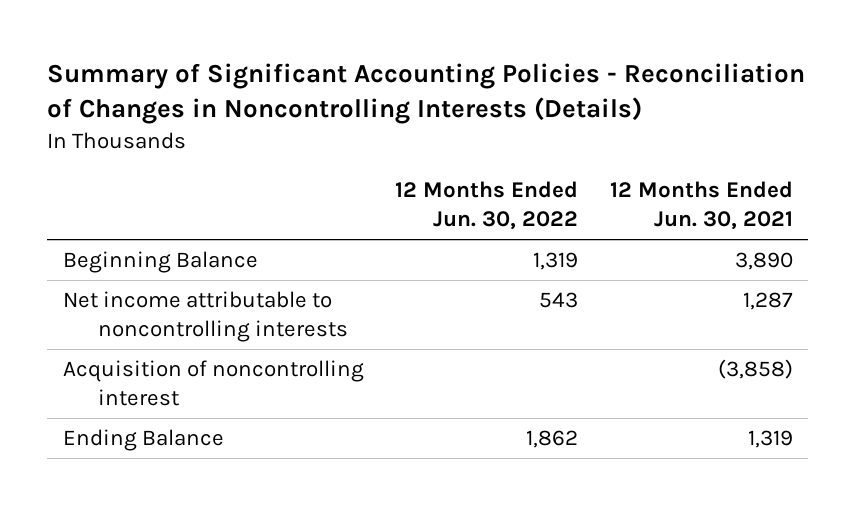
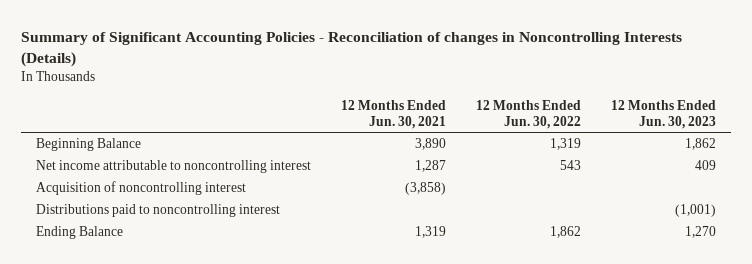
[47,63,806,125] Summary of Significant Accounting Policies - Reconciliation of Changes in Noncontrolling Interests (Details) -> [20,31,682,67] Summary of Significant Accounting Policies - Reconciliation of changes in Noncontrolling Interests (Details)
none -> [611,99,717,129] 12 Months Ended Jun. 30, 2023
[62,291,349,343] Net income attributable to noncontrolling interests -> [35,160,311,174] Net income attributable to noncontrolling interest
none -> [35,204,280,218] Distributions paid to noncontrolling interest

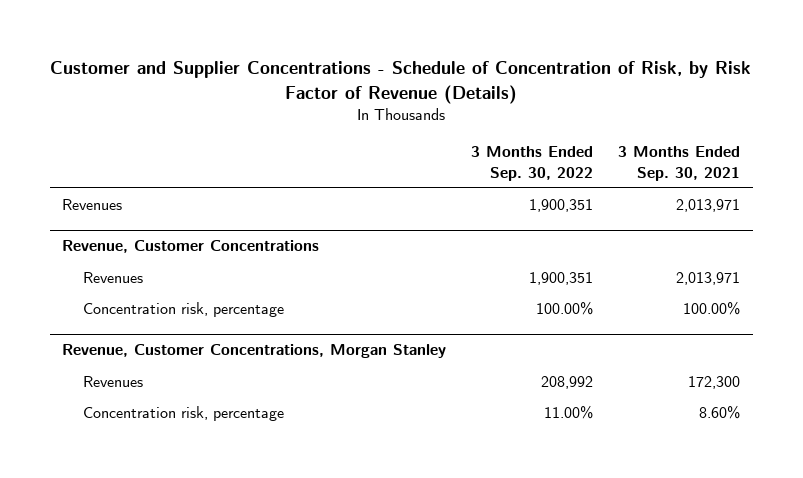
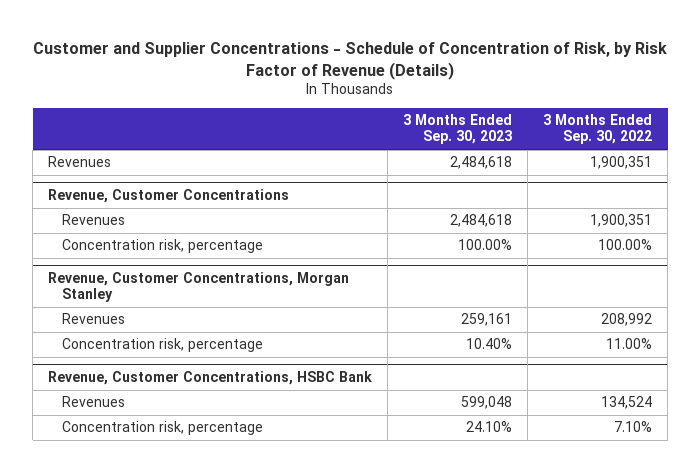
[618,146,741,181] 3 Months Ended Sep. 30, 2021 -> none
none -> [403,114,513,145] 3 Months Ended Sep. 30, 2023
none -> [48,371,373,386] Revenue, Customer Concentrations, HSBC Bank
none -> [62,396,126,408] Revenues
none -> [62,421,264,436] Concentration risk, percentage

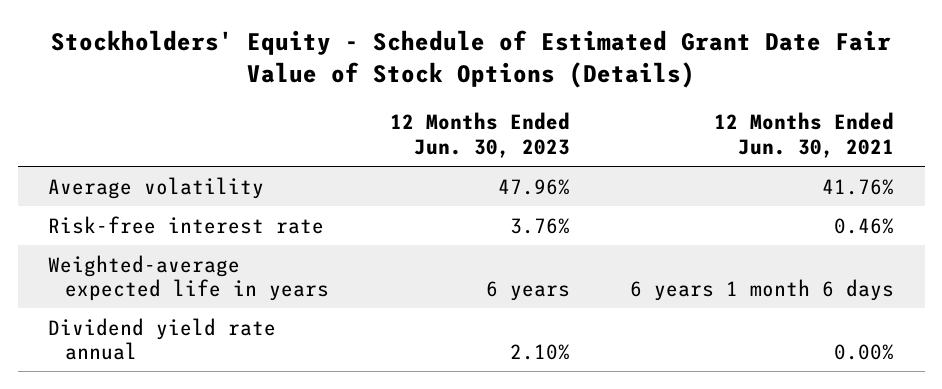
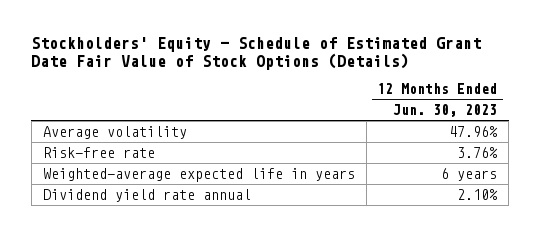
[714,112,895,158] 12 Months Ended Jun. 30, 2021 -> none
[47,215,324,234] Risk-free interest rate -> [42,146,155,158] Risk-free rate

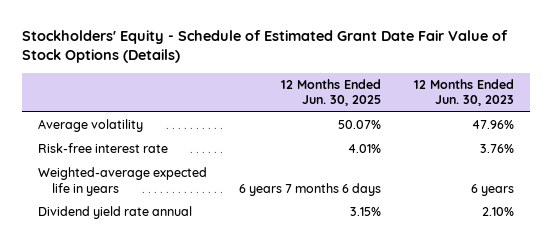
none -> [281,78,382,107] 12 Months Ended Jun. 30, 2025
[42,146,155,158] Risk-free rate -> [37,143,168,154] Risk-free interest rate

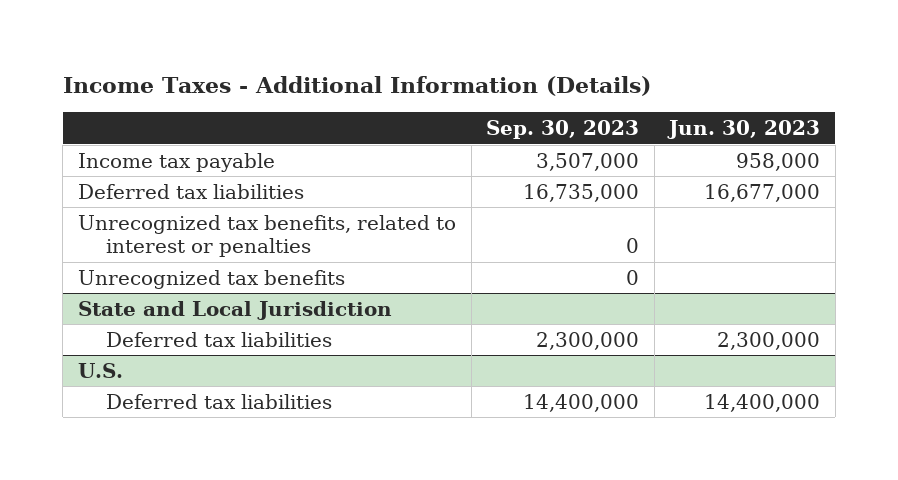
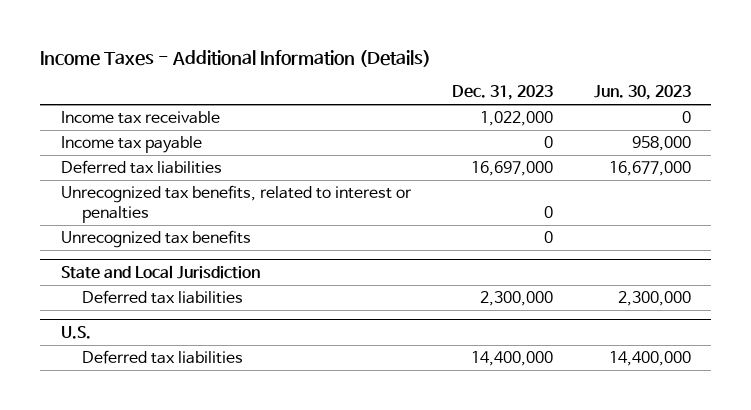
[486,119,640,139] Sep. 30, 2023 -> none
none -> [451,85,553,101] Dec. 31, 2023
none -> [60,111,220,125] Income tax receivable

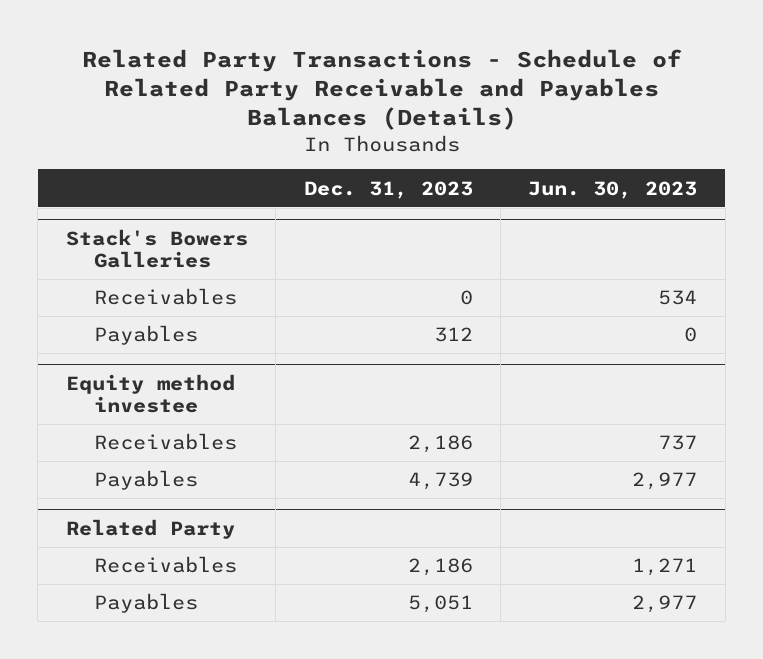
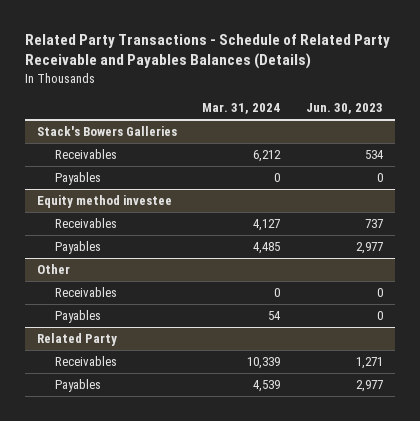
[303,180,473,199] Dec. 31, 2023 -> none
none -> [202,103,281,115] Mar. 31, 2024
none -> [37,264,71,275] Other
none -> [54,287,117,298] Receivables
none -> [54,310,101,324] Payables

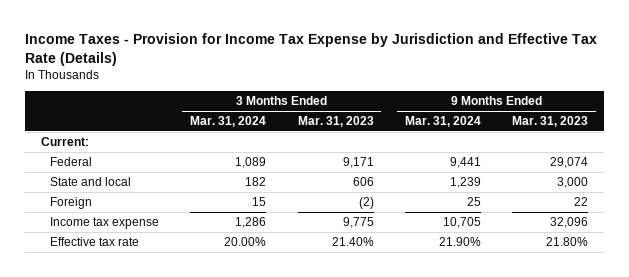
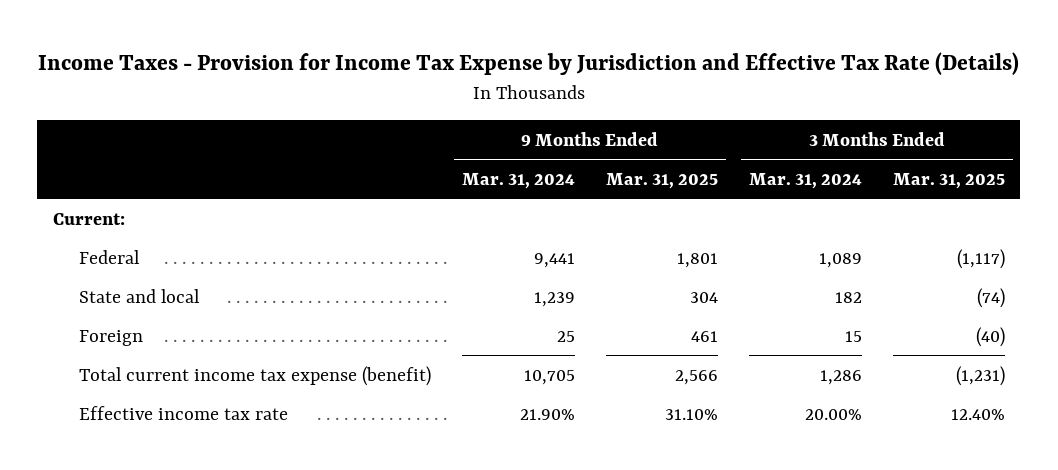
[297,116,374,128] Mar. 31, 2023 -> none
[512,116,589,128] Mar. 31, 2023 -> none
none -> [605,172,718,189] Mar. 31, 2025
none -> [892,172,1005,189] Mar. 31, 2025
[50,217,160,230] Income tax expense -> [79,365,432,386] Total current income tax expense (benefit)
[50,237,140,247] Effective tax rate -> [79,405,289,420] Effective income tax rate

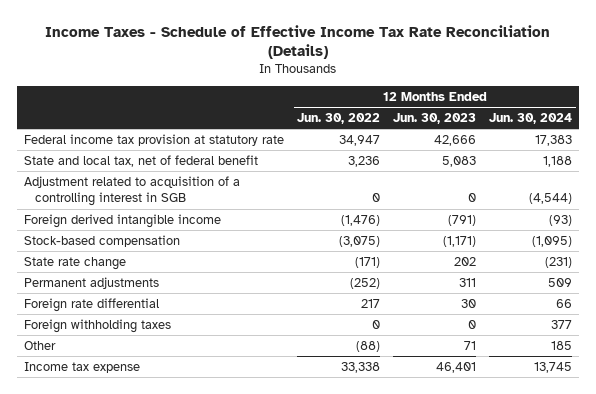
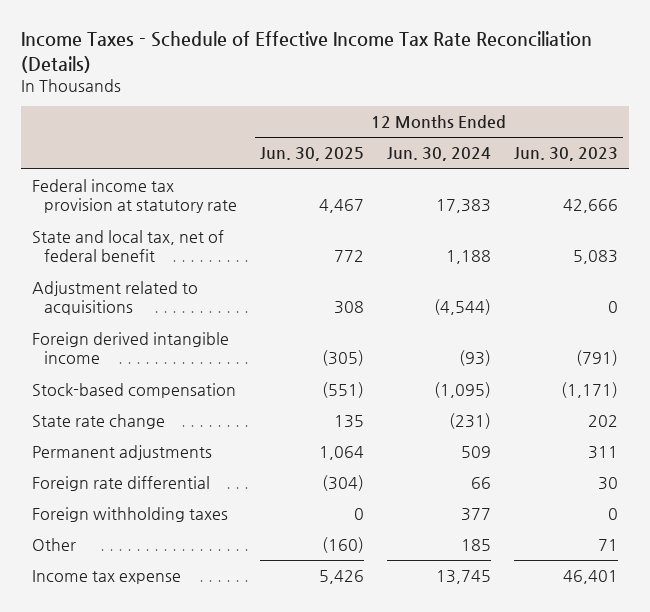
[296,112,380,124] Jun. 30, 2022 -> none
none -> [260,147,365,162] Jun. 30, 2025
[23,175,240,207] Adjustment related to acquisition of a controlling interest in SGB -> [32,281,199,316] Adjustment related to acquisitions

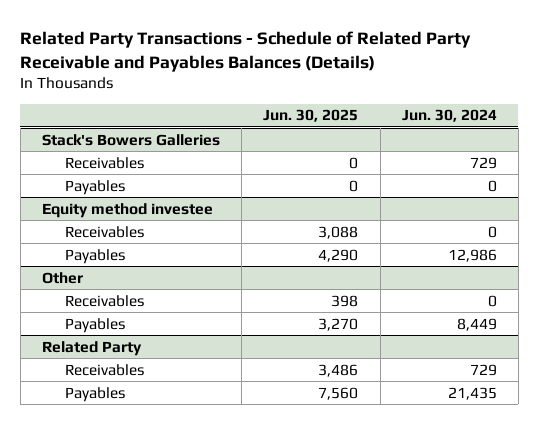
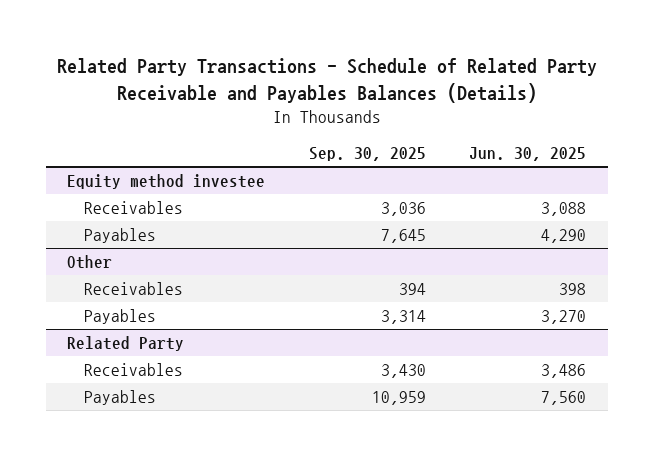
[401,109,497,123] Jun. 30, 2024 -> none
none -> [308,147,426,162] Sep. 30, 2025
[41,133,220,146] Stack's Bowers Galleries -> none
[64,156,144,169] Receivables -> none
[64,179,125,195] Payables -> none

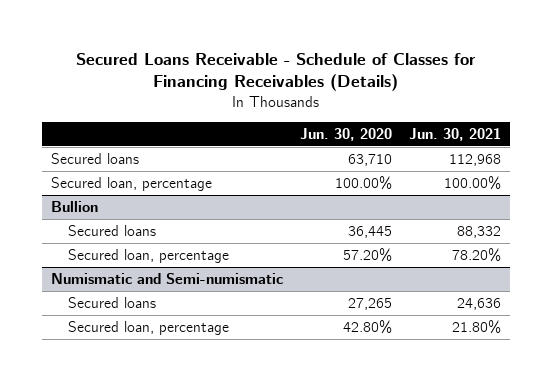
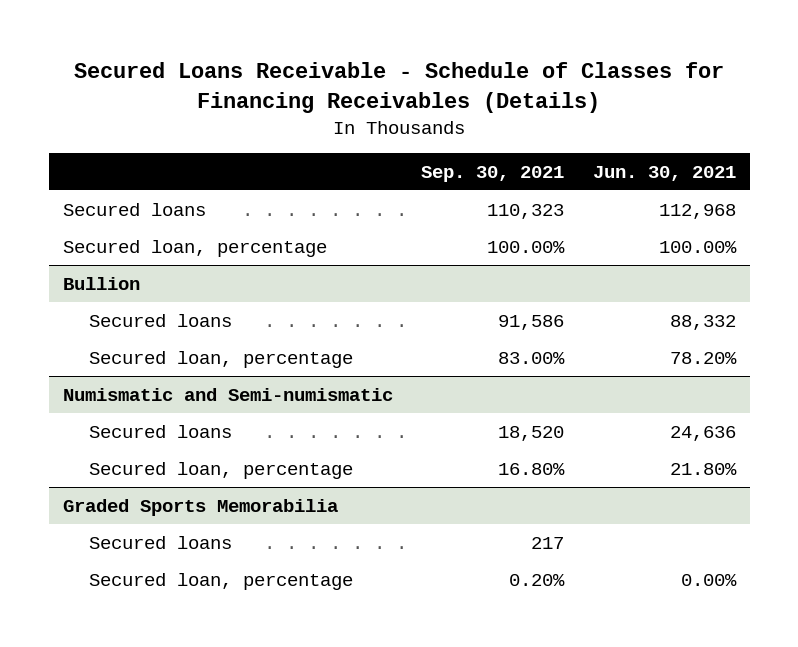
[299,127,392,141] Jun. 30, 2020 -> none
none -> [421,165,565,182] Sep. 30, 2021
none -> [62,498,338,516] Graded Sports Memorabilia
none -> [89,535,233,549] Secured loans
none -> [89,572,354,590] Secured loan, percentage

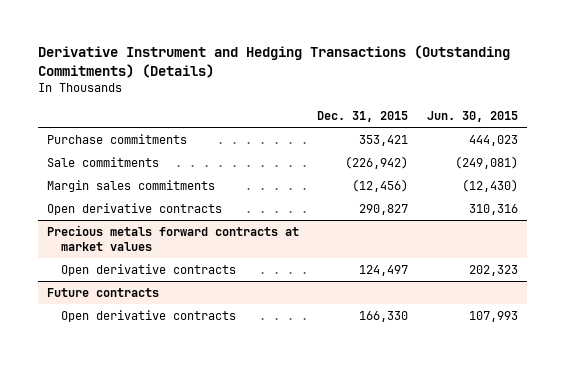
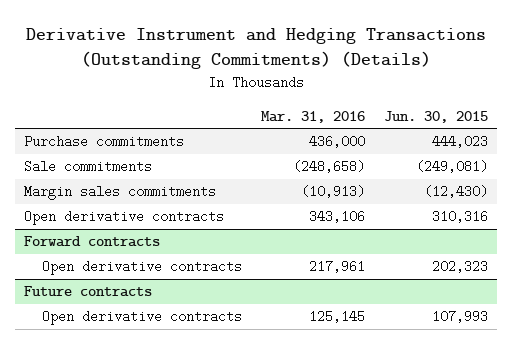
[317,111,409,123] Dec. 31, 2015 -> none
none -> [260,110,365,123] Mar. 31, 2016
[47,225,300,251] Precious metals forward contracts at market values -> [24,236,161,248] Forward contracts

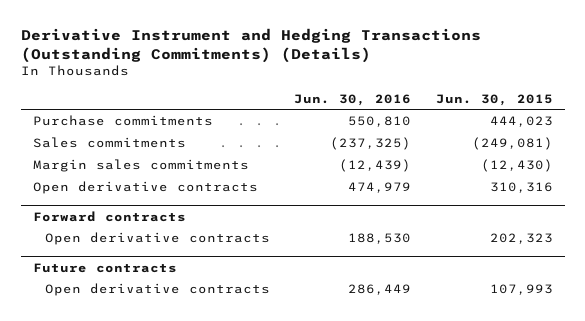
[260,110,365,123] Mar. 31, 2016 -> none
none -> [294,93,412,106] Jun. 30, 2016
[24,160,153,174] Sale commitments -> [32,137,186,149] Sales commitments

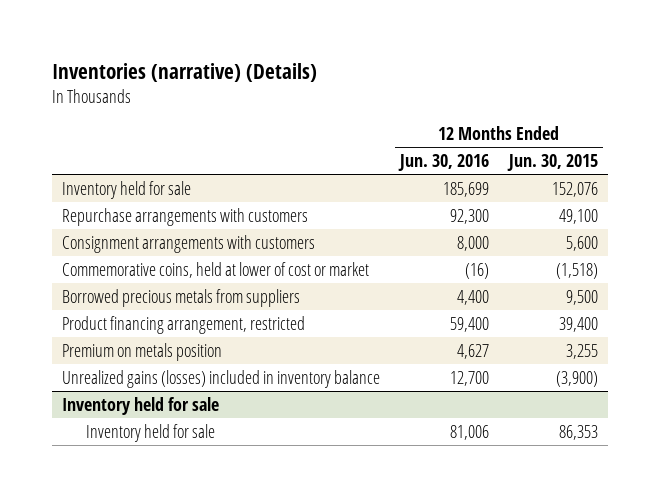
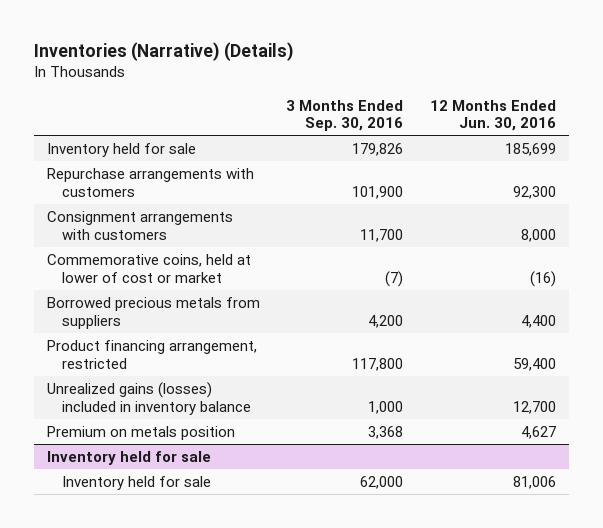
[51,63,317,83] Inventories (narrative) (Details) -> [33,42,294,62] Inventories (Narrative) (Details)
[506,154,598,172] Jun. 30, 2015 -> none
none -> [286,99,404,132] 3 Months Ended Sep. 30, 2016
[61,342,222,361] Premium on metals position -> [46,426,235,441] Premium on metals position

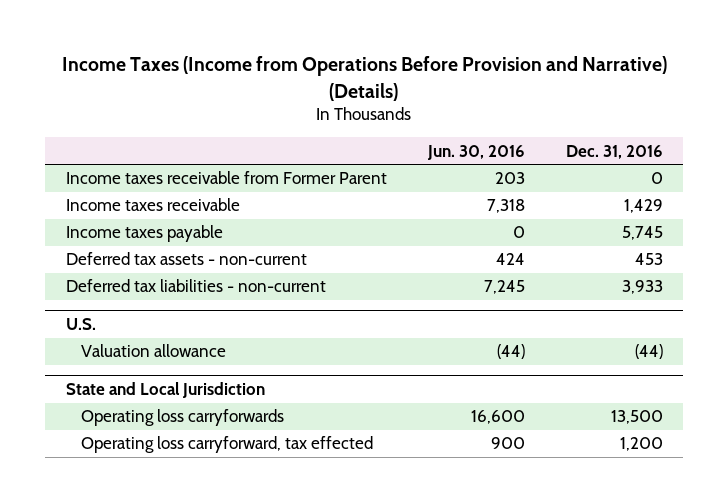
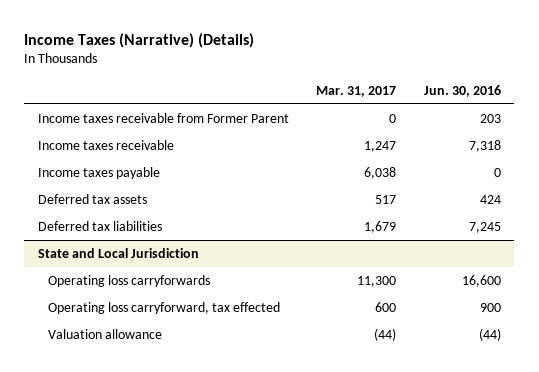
[62,56,668,101] Income Taxes (Income from Operations Before Provision and Narrative) (Details) -> [24,33,255,49] Income Taxes (Narrative) (Details)
[565,144,663,159] Dec. 31, 2016 -> none
none -> [316,85,397,97] Mar. 31, 2017
[65,318,96,331] U.S. -> none
[81,344,227,358] Valuation allowance -> none
[65,252,307,266] Deferred tax assets - non-current -> [37,193,147,204] Deferred tax assets
[65,279,326,293] Deferred tax liabilities - non-current -> [37,220,162,231] Deferred tax liabilities
none -> [47,328,162,339] Valuation allowance

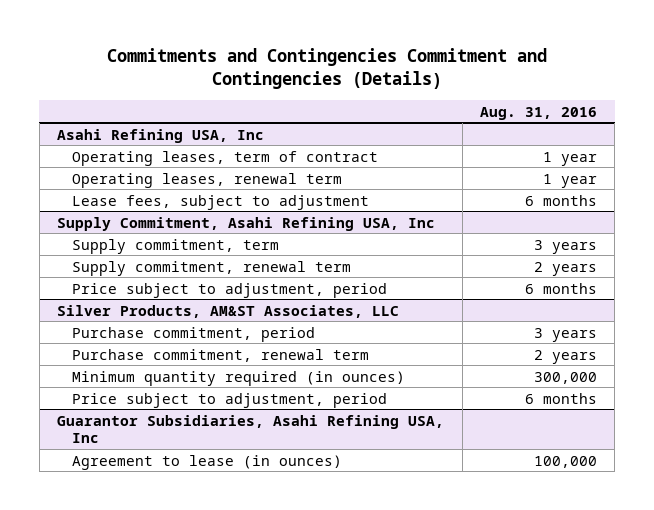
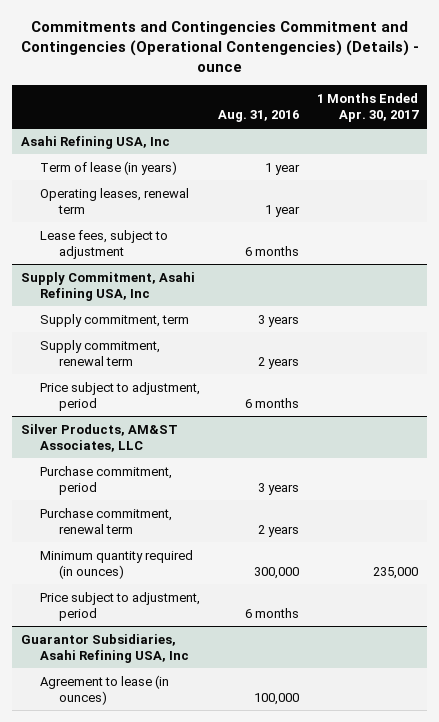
[107,48,548,90] Commitments and Contingencies Commitment and Contingencies (Details) -> [20,21,419,73] Commitments and Contingencies Commitment and Contingencies (Operational Contengencies) (Details) - ounce
none -> [317,92,420,122] 1 Months Ended Apr. 30, 2017
[71,150,378,166] Operating leases, term of contract -> [39,160,177,175] Term of lease (in years)

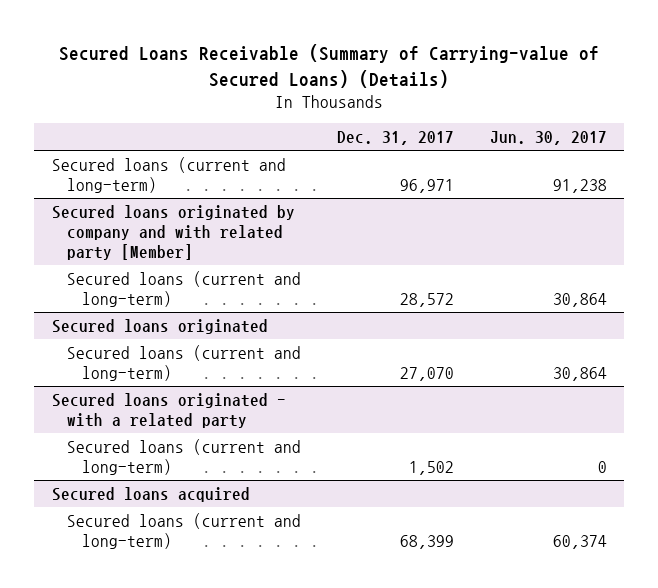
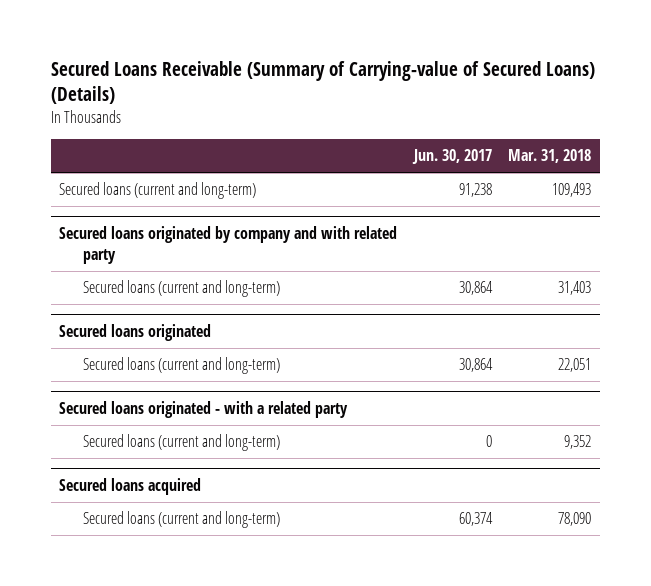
[336,130,454,145] Dec. 31, 2017 -> none
none -> [508,149,592,164] Mar. 31, 2018
[51,204,295,260] Secured loans originated by company and with related party [Member] -> [59,225,398,264] Secured loans originated by company and with related party

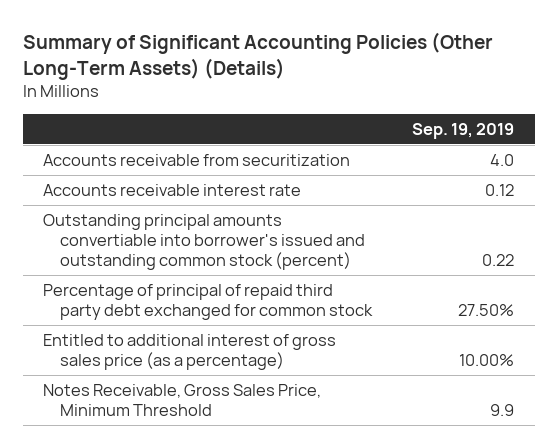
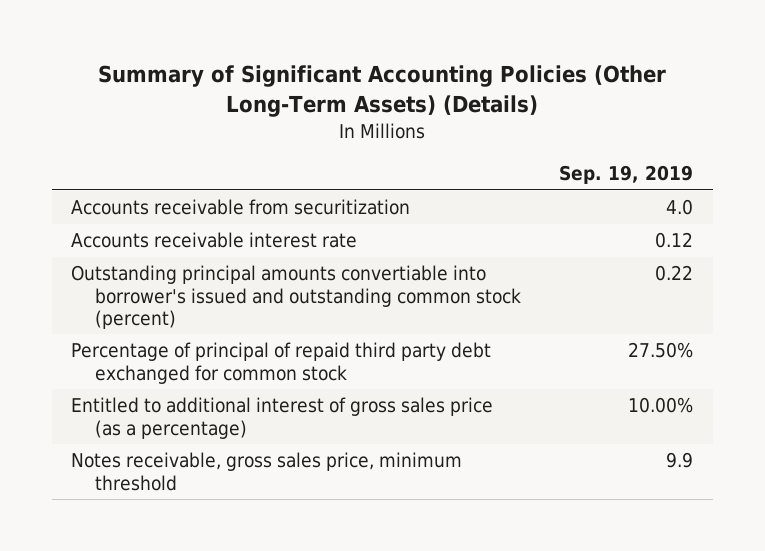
[43,383,322,417] Notes Receivable, Gross Sales Price, Minimum Threshold -> [71,452,463,491] Notes receivable, gross sales price, minimum threshold

